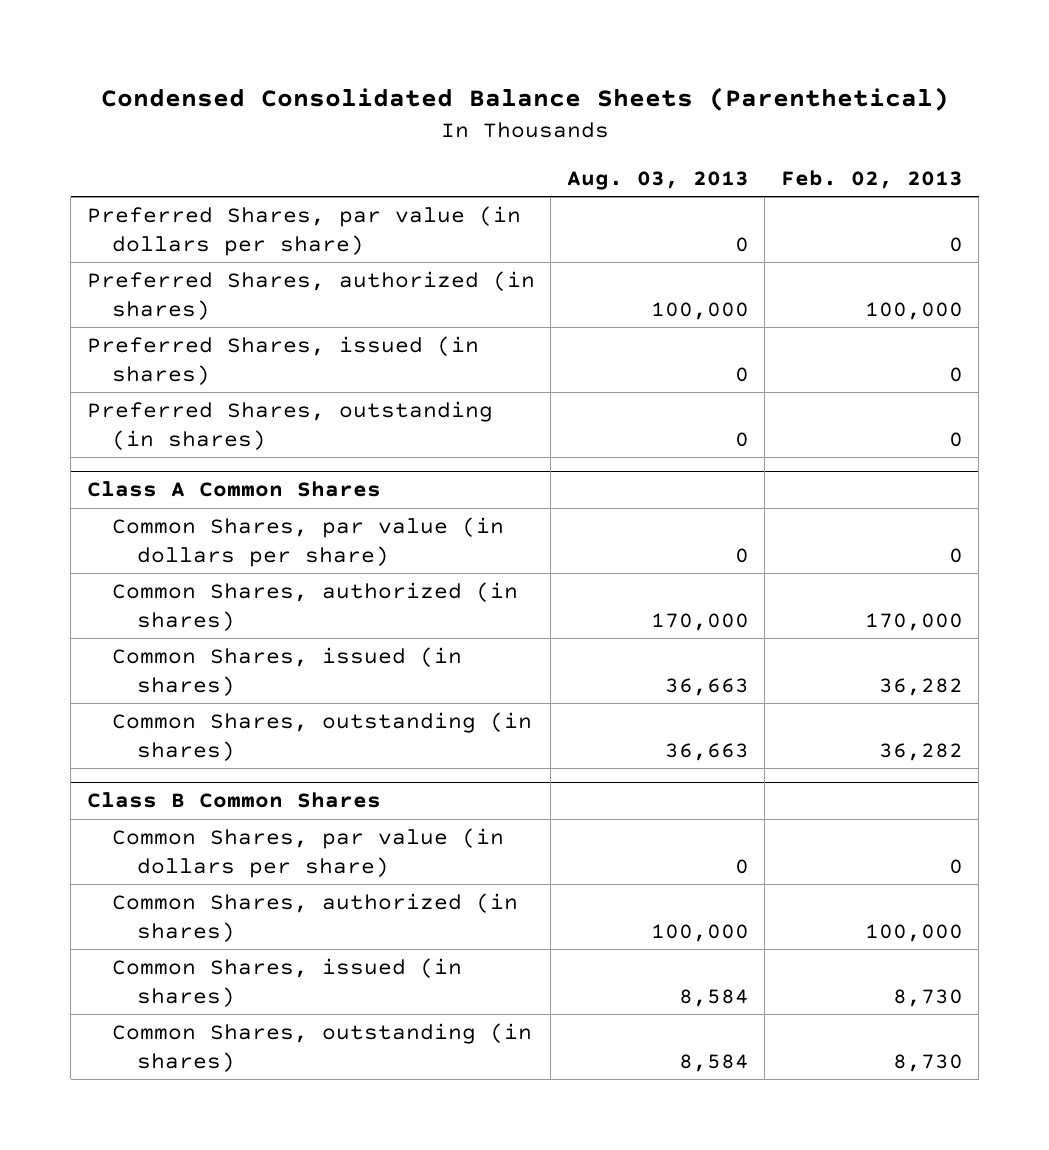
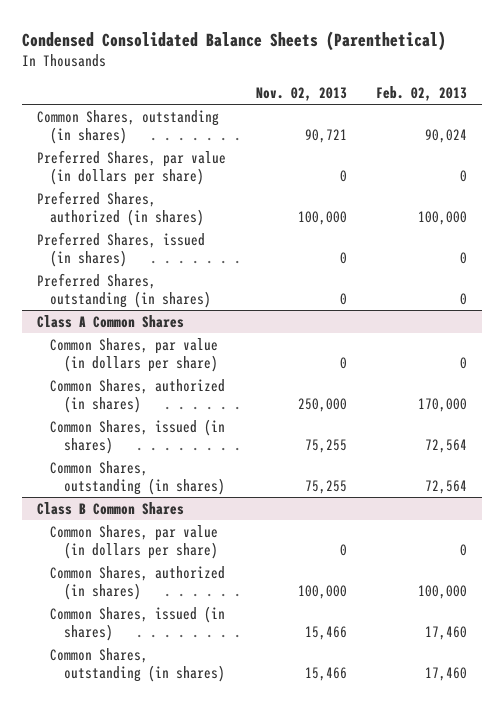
[566,171,749,191] Aug. 03, 2013 -> none
none -> [255,87,347,102] Nov. 02, 2013
none -> [36,109,219,145] Common Shares, outstanding (in shares)
[878,677,963,696] 36,282 -> [425,439,468,454] 72,564
[878,742,963,761] 36,282 -> [425,480,468,495] 72,564
[892,988,963,1007] 8,730 -> [425,626,468,641] 17,460
[892,1053,963,1072] 8,730 -> [425,667,468,682] 17,460

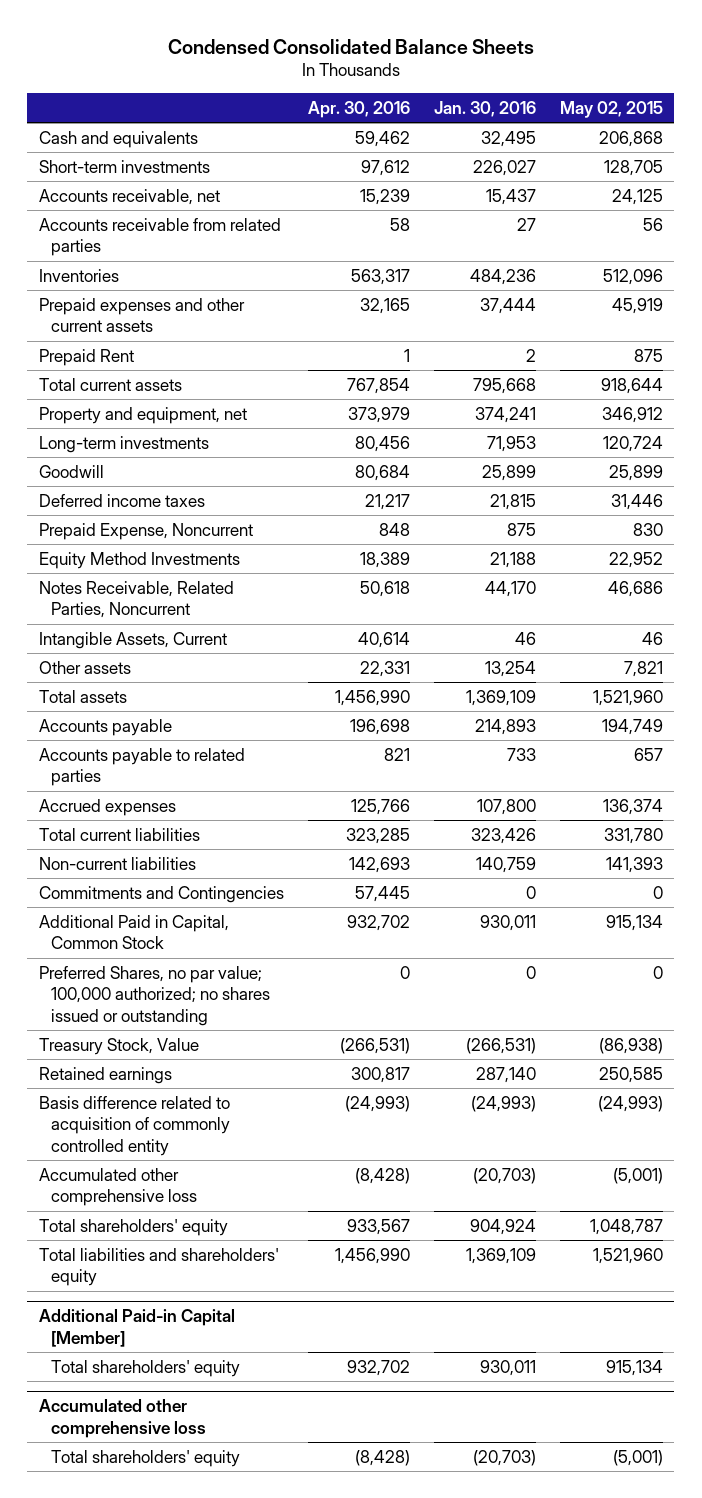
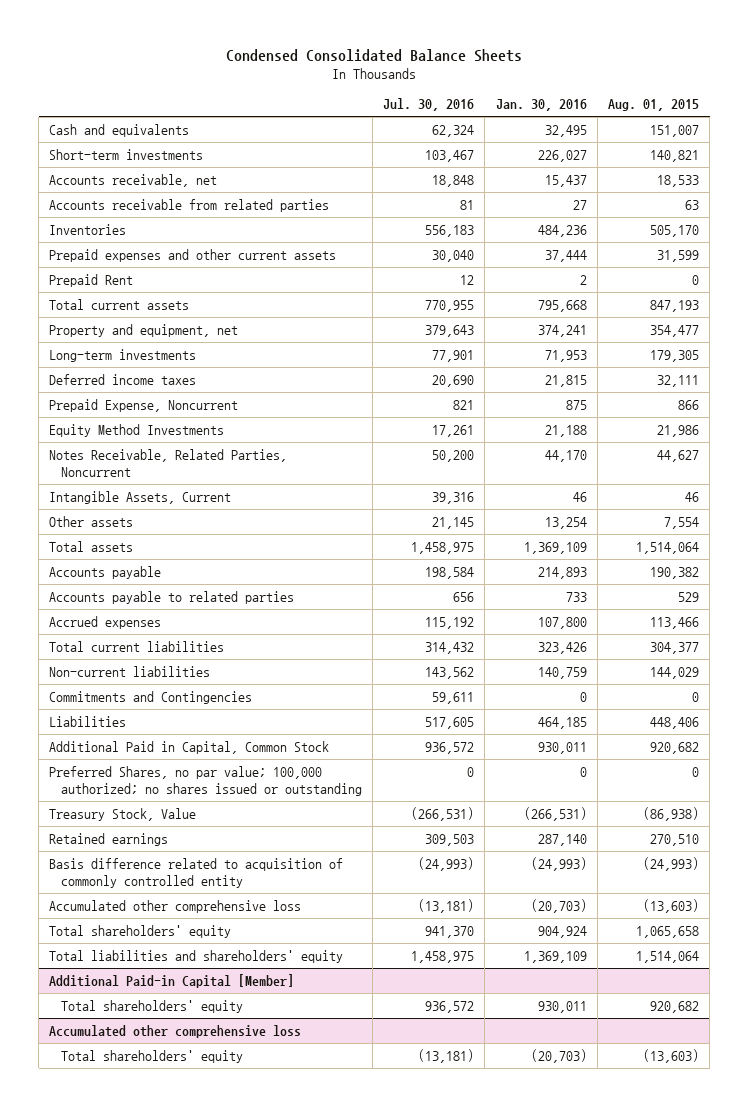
[308,100,411,118] Apr. 30, 2016 -> none
[559,100,663,118] May 02, 2015 -> none
none -> [383,97,475,111] Jul. 30, 2016
none -> [607,98,699,111] Aug. 01, 2015
[39,464,105,478] Goodwill -> none
none -> [49,715,127,727] Liabilities

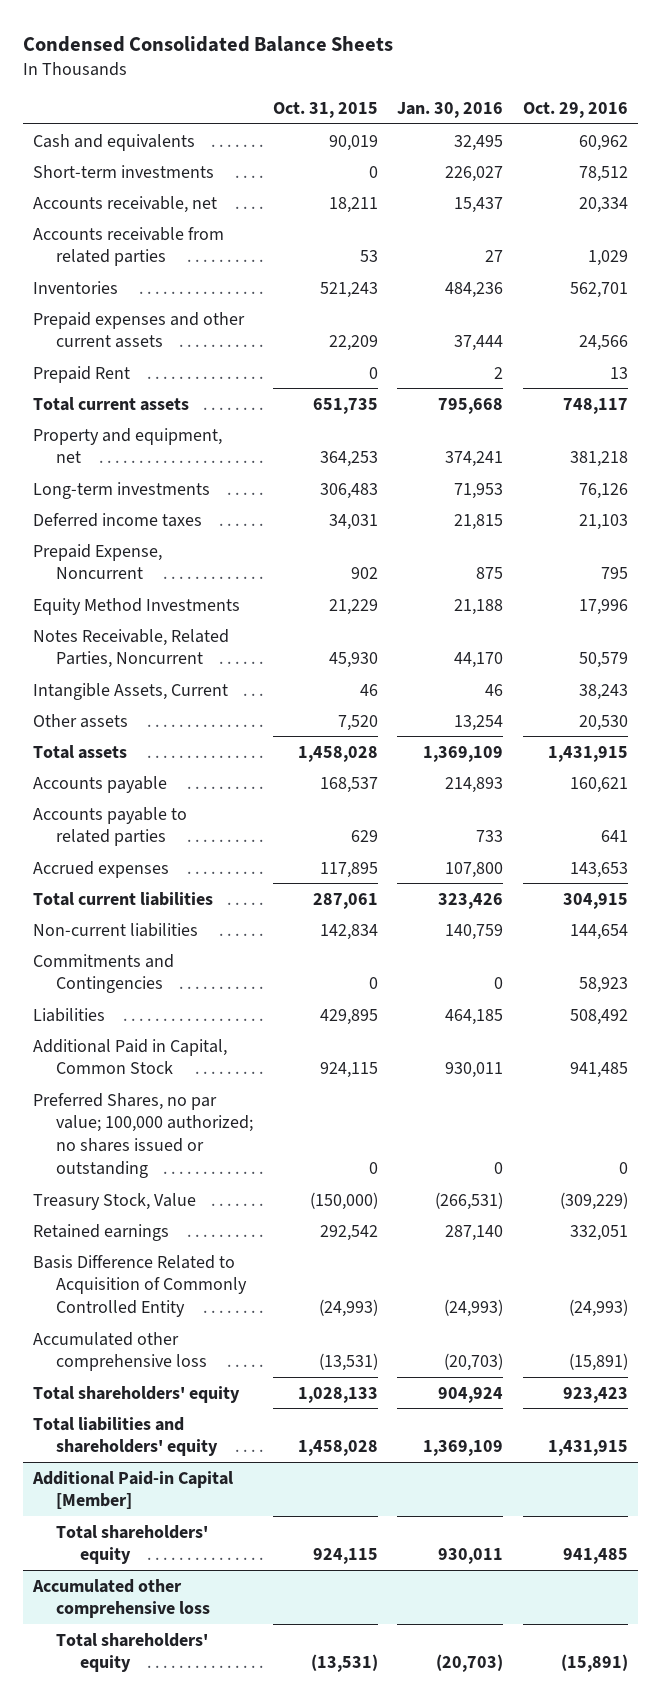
[383,97,475,111] Jul. 30, 2016 -> none
[607,98,699,111] Aug. 01, 2015 -> none
none -> [272,101,378,118] Oct. 31, 2015
none -> [522,101,628,118] Oct. 29, 2016
[49,857,344,889] Basis difference related to acquisition of commonly controlled entity -> [32,1254,248,1318] Basis Difference Related to Acquisition of Commonly Controlled Entity

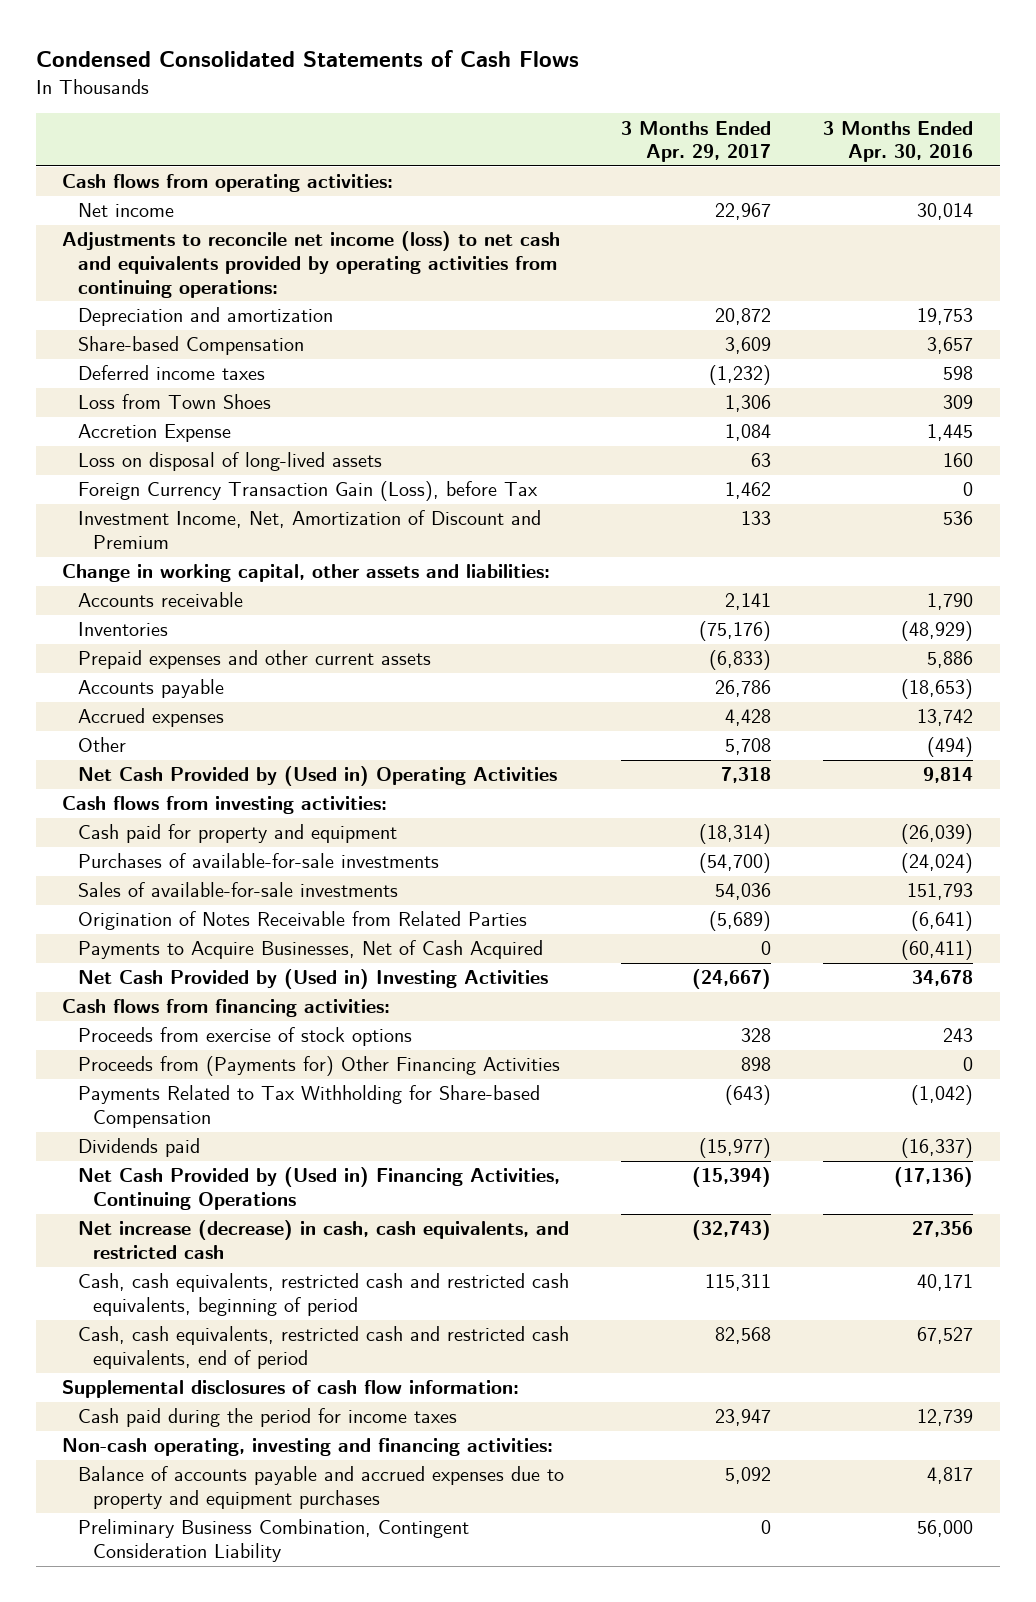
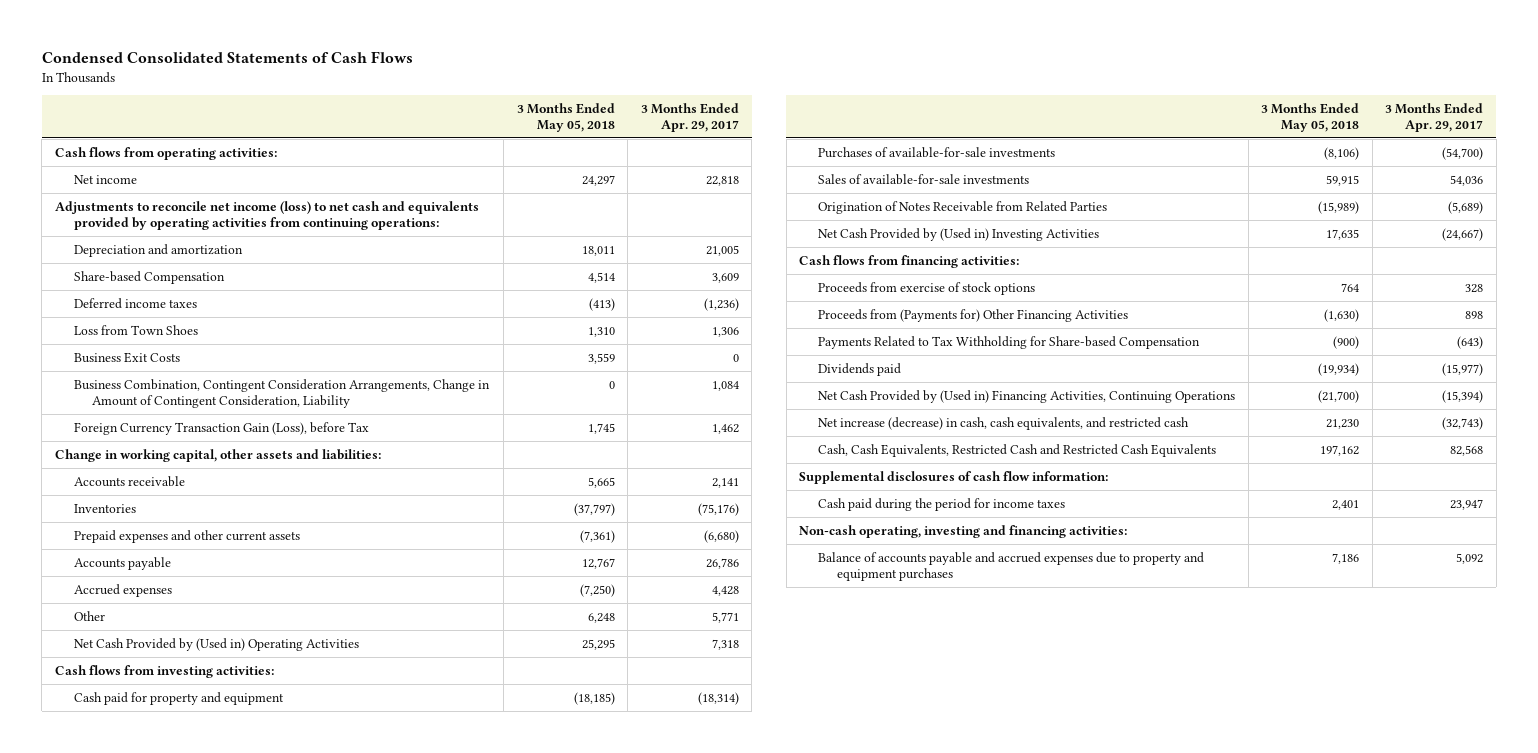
[823,120,974,163] 3 Months Ended Apr. 30, 2016 -> none
none -> [516,103,615,133] 3 Months Ended May 05, 2018
[714,203,771,221] 22,967 -> [705,175,739,186] 22,818
[714,308,771,326] 20,872 -> [705,244,739,256] 21,005
[708,365,771,386] (1,232) -> [703,297,739,311] (1,236)
[77,452,382,472] Loss on disposal of long-lived assets -> none
none -> [73,351,180,363] Business Exit Costs
[77,424,231,443] Accretion Expense -> [73,378,490,408] Business Combination, Contingent Consideration Arrangements, Change in Amount of Contingent Consideration, Liability
[77,510,541,550] Investment Income, Net, Amortization of Discount and Premium -> none
[708,650,771,671] (6,833) -> [703,529,739,543] (6,680)
[724,738,771,756] 5,708 -> [711,611,739,623] 5,771
[77,940,543,960] Payments to Acquire Businesses, Net of Cash Acquired -> none
[77,1273,569,1317] Cash, cash equivalents, restricted cash and restricted cash equivalents, beginning of period -> none
[77,1326,569,1370] Cash, cash equivalents, restricted cash and restricted cash equivalents, end of period -> [817,443,1216,457] Cash, Cash Equivalents, Restricted Cash and Restricted Cash Equivalents
[77,1519,469,1563] Preliminary Business Combination, Contingent Consideration Liability -> none

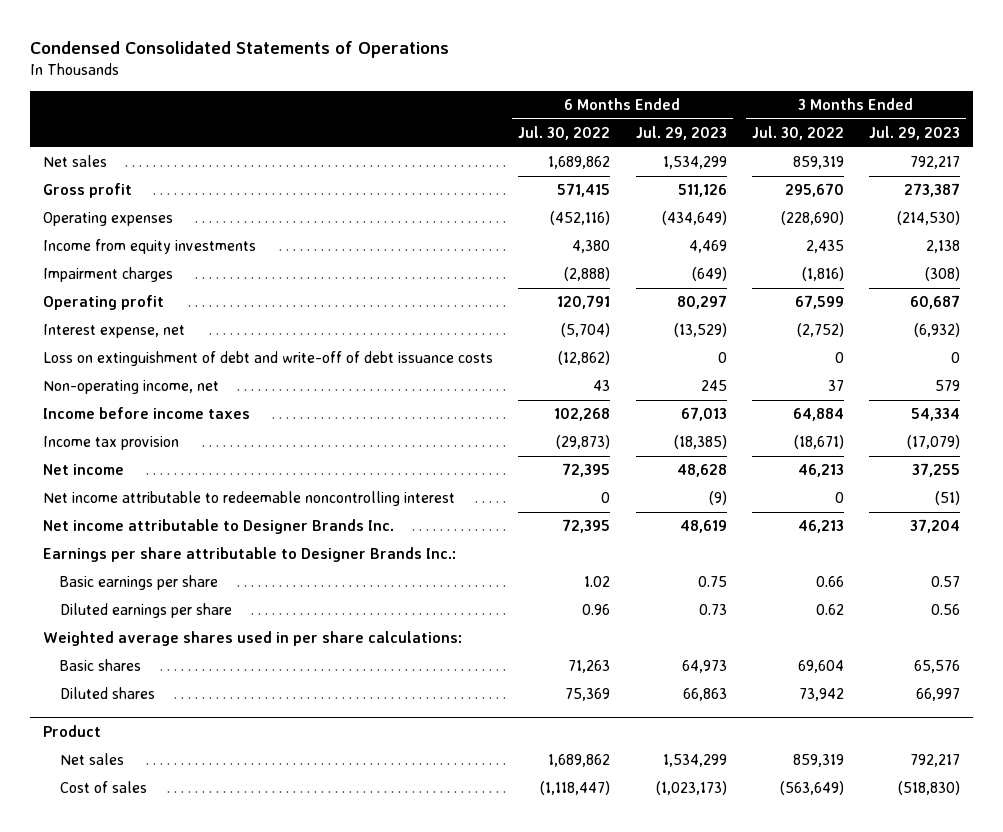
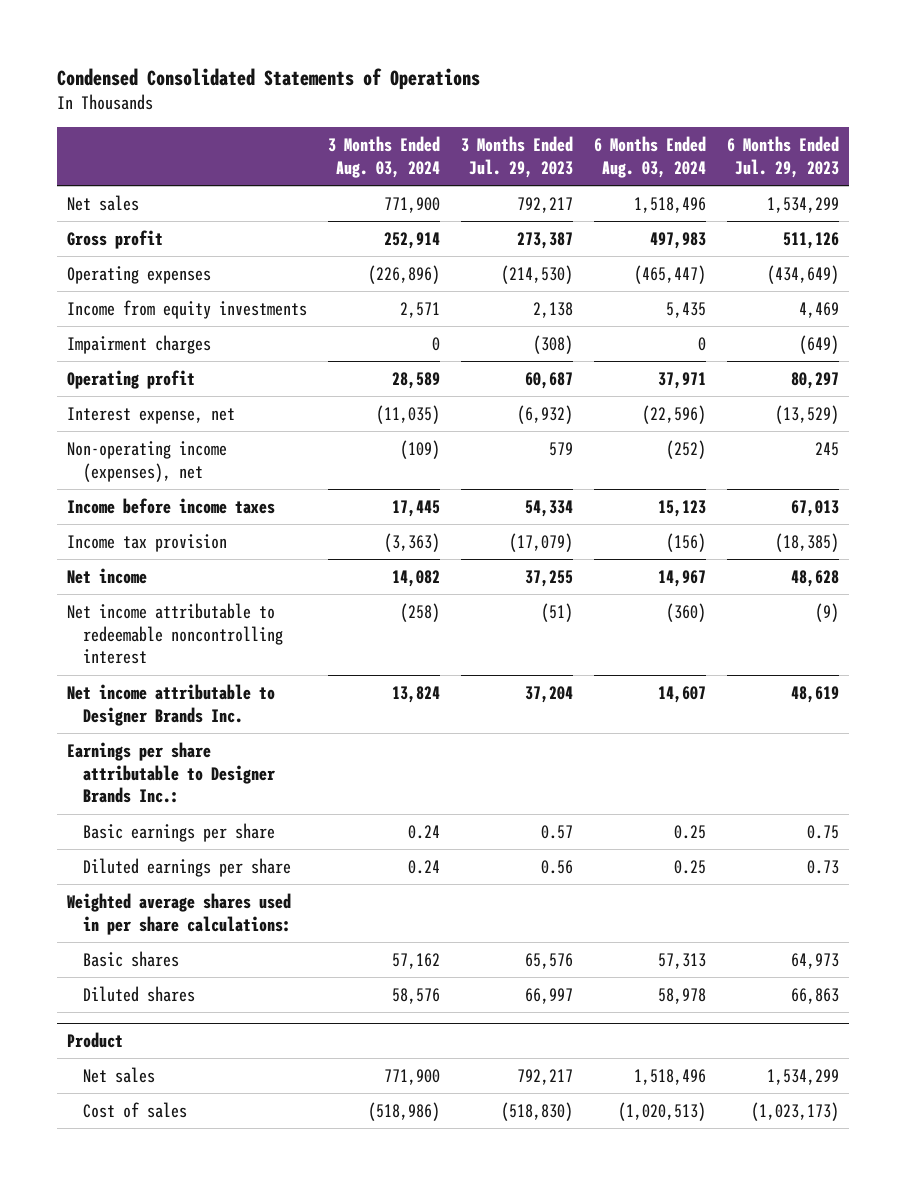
[518,125,611,140] Jul. 30, 2022 -> none
[751,125,844,140] Jul. 30, 2022 -> none
none -> [328,136,441,178] 3 Months Ended Aug. 03, 2024
none -> [593,136,706,178] 6 Months Ended Aug. 03, 2024
[43,351,494,367] Loss on extinguishment of debt and write-off of debt issuance costs -> none
[43,380,220,395] Non-operating income, net -> [67,440,228,482] Non-operating income (expenses), net

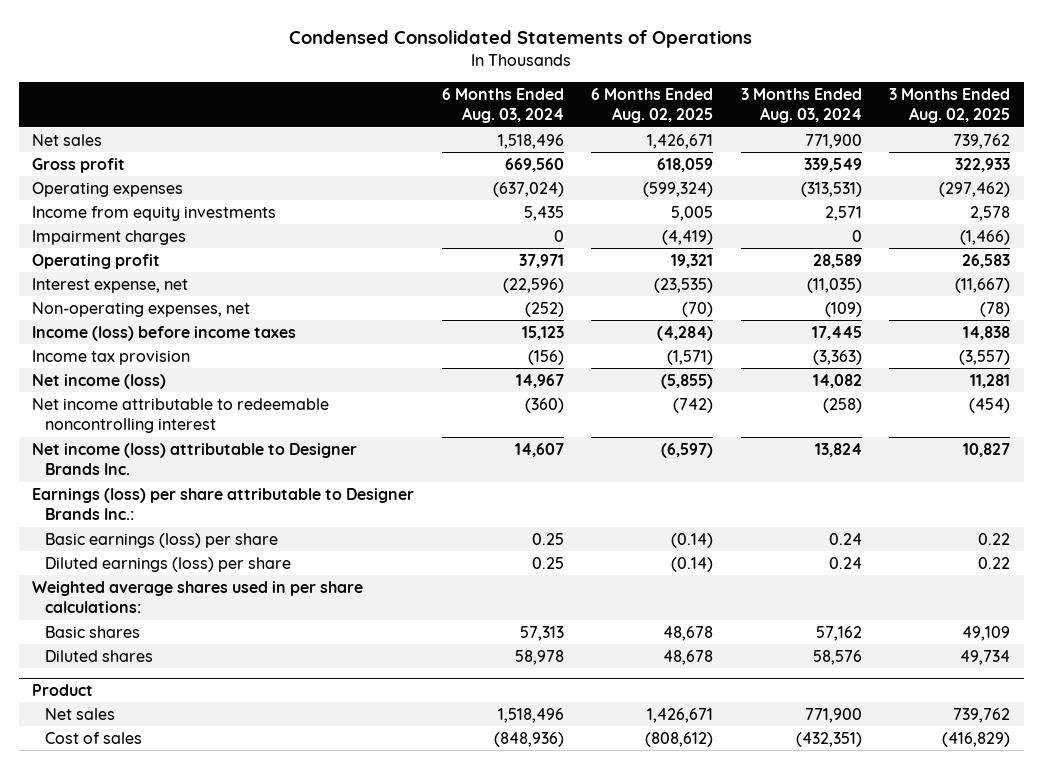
[461,136,574,178] 3 Months Ended Jul. 29, 2023 -> none
[726,136,839,178] 6 Months Ended Jul. 29, 2023 -> none
none -> [591,87,714,124] 6 Months Ended Aug. 02, 2025
none -> [889,87,1011,124] 3 Months Ended Aug. 02, 2025
[384,231,441,249] 252,914 -> [803,157,862,172] 339,549
[649,231,706,249] 497,983 -> [504,157,564,172] 669,560
[368,264,441,284] (226,896) -> [800,181,862,197] (313,531)
[633,264,706,284] (465,447) -> [492,181,564,197] (637,024)
[67,440,228,482] Non-operating income (expenses), net -> [32,301,251,317] Non-operating expenses, net
[67,497,276,514] Income before income taxes -> [32,325,297,341] Income (loss) before income taxes
[67,567,148,584] Net income -> [32,373,167,389] Net income (loss)
[67,683,276,726] Net income attributable to Designer Brands Inc. -> [32,442,358,476] Net income (loss) attributable to Designer Brands Inc.
[67,741,275,804] Earnings per share attributable to Designer Brands Inc.: -> [32,487,415,521] Earnings (loss) per share attributable to Designer Brands Inc.:
[82,822,275,842] Basic earnings per share -> [45,532,279,548] Basic earnings (loss) per share
[82,857,291,877] Diluted earnings per share -> [45,556,292,572] Diluted earnings (loss) per share
[368,1101,441,1121] (518,986) -> [795,731,862,747] (432,351)
[617,1101,706,1121] (1,020,513) -> [493,731,564,747] (848,936)

